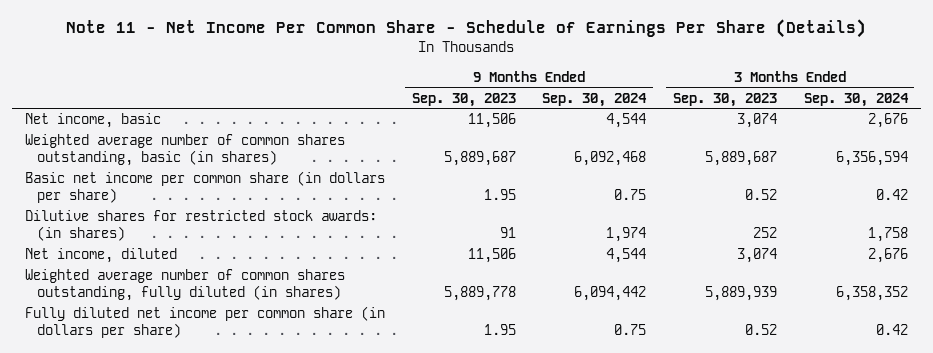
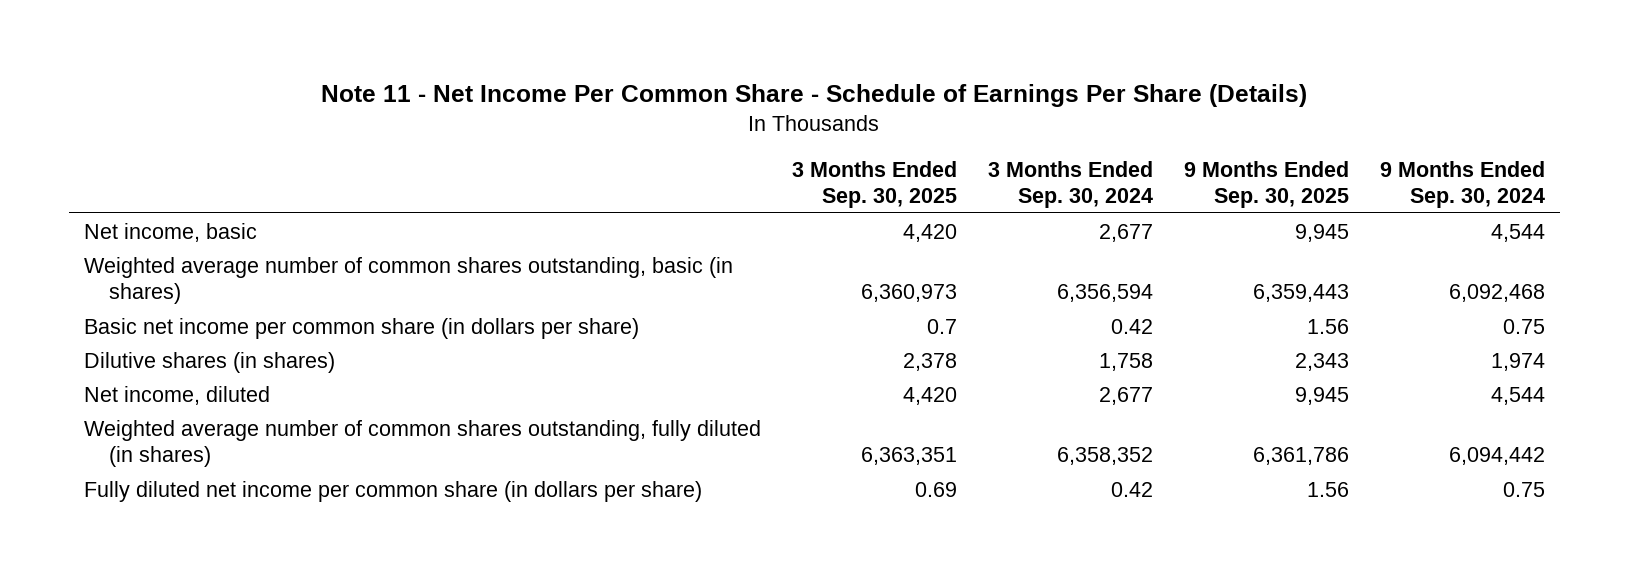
[411,92,516,107] Sep. 30, 2023 -> none
[673,92,778,107] Sep. 30, 2023 -> none
none -> [792,160,958,209] 3 Months Ended Sep. 30, 2025
none -> [1183,160,1349,209] 9 Months Ended Sep. 30, 2025
[867,113,908,129] 2,676 -> [1098,223,1153,242] 2,677
[24,210,377,241] Dilutive shares for restricted stock awards: (in shares) -> [84,351,336,373] Dilutive shares (in shares)
[867,248,908,264] 2,676 -> [1098,386,1153,405] 2,677

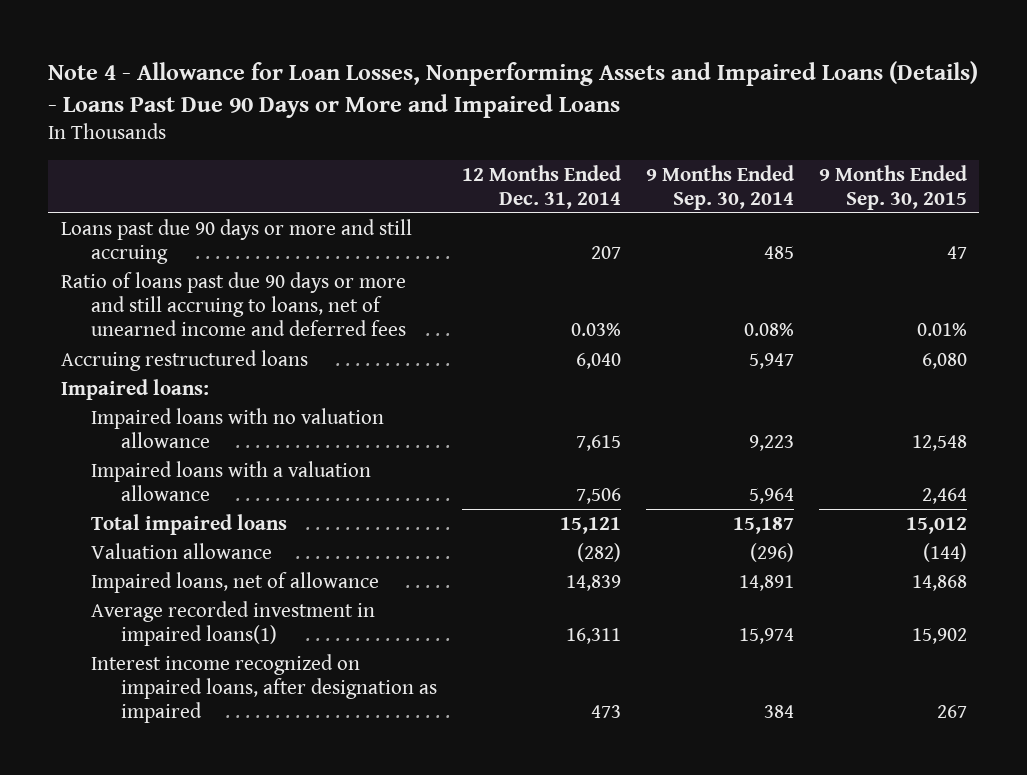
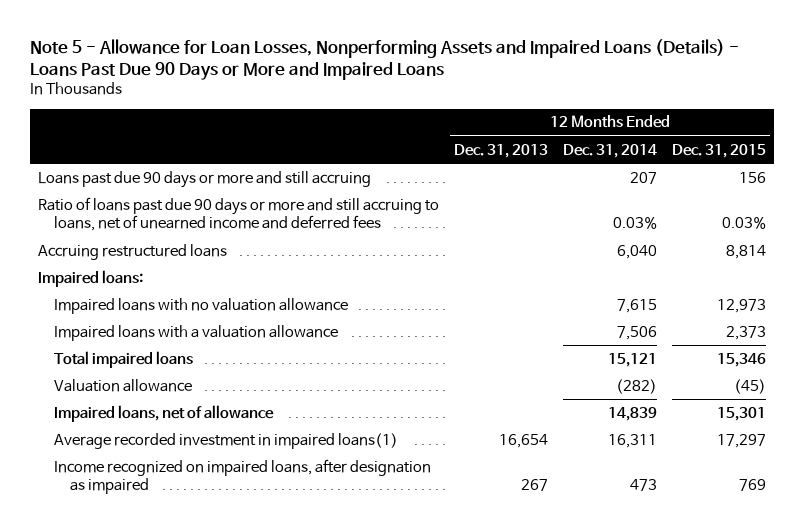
[48,60,979,118] Note 4 - Allowance for Loan Losses, Nonperforming Assets and Impaired Loans (Details) - Loans Past Due 90 Days or More and Impaired Loans -> [30,38,740,80] Note 5 - Allowance for Loan Losses, Nonperforming Assets and Impaired Loans (Details) - Loans Past Due 90 Days or More and Impaired Loans
[645,164,794,210] 9 Months Ended Sep. 30, 2014 -> none
[818,164,967,210] 9 Months Ended Sep. 30, 2015 -> none
none -> [453,143,548,158] Dec. 31, 2013
none -> [672,143,767,158] Dec. 31, 2015
[90,653,438,724] Interest income recognized on impaired loans, after designation as impaired -> [53,458,431,495] Income recognized on impaired loans, after designation as impaired

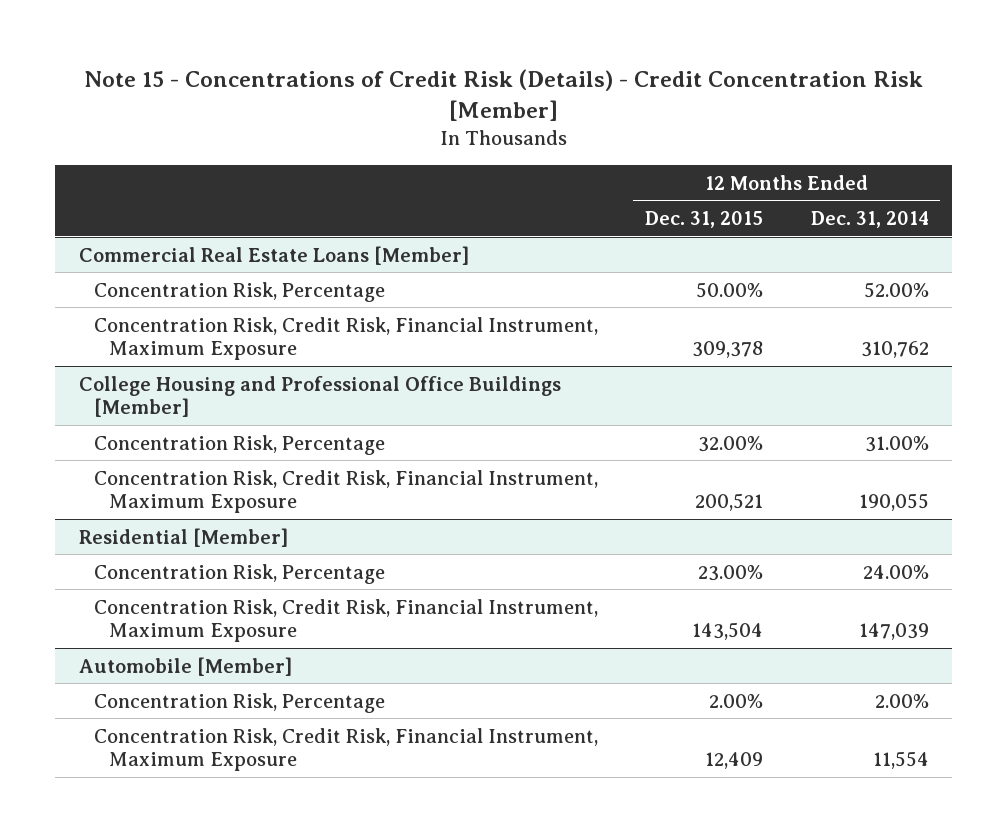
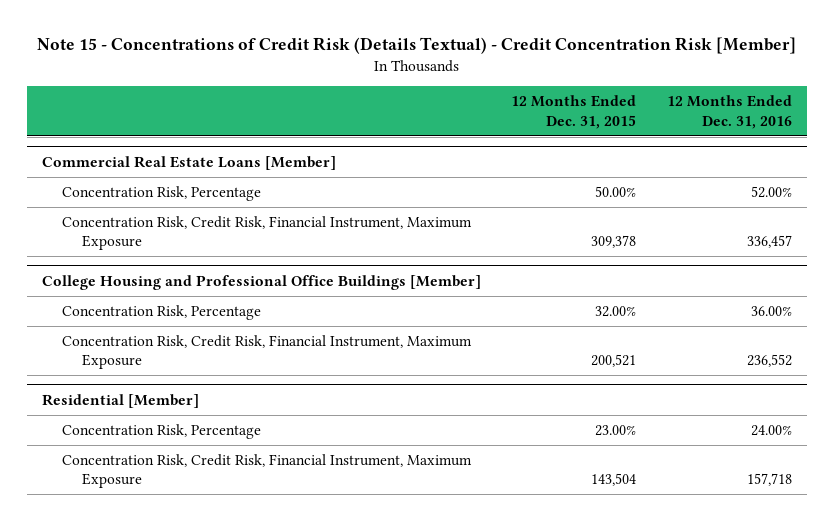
[83,68,923,121] Note 15 - Concentrations of Credit Risk (Details) - Credit Concentration Risk [Member] -> [36,37,796,55] Note 15 - Concentrations of Credit Risk (Details Textual) - Credit Concentration Risk [Member]
[810,211,929,229] Dec. 31, 2014 -> none
none -> [667,95,793,129] 12 Months Ended Dec. 31, 2016
[78,656,292,676] Automobile [Member] -> none
[94,692,386,713] Concentration Risk, Percentage -> none
[94,727,599,772] Concentration Risk, Credit Risk, Financial Instrument, Maximum Exposure -> none

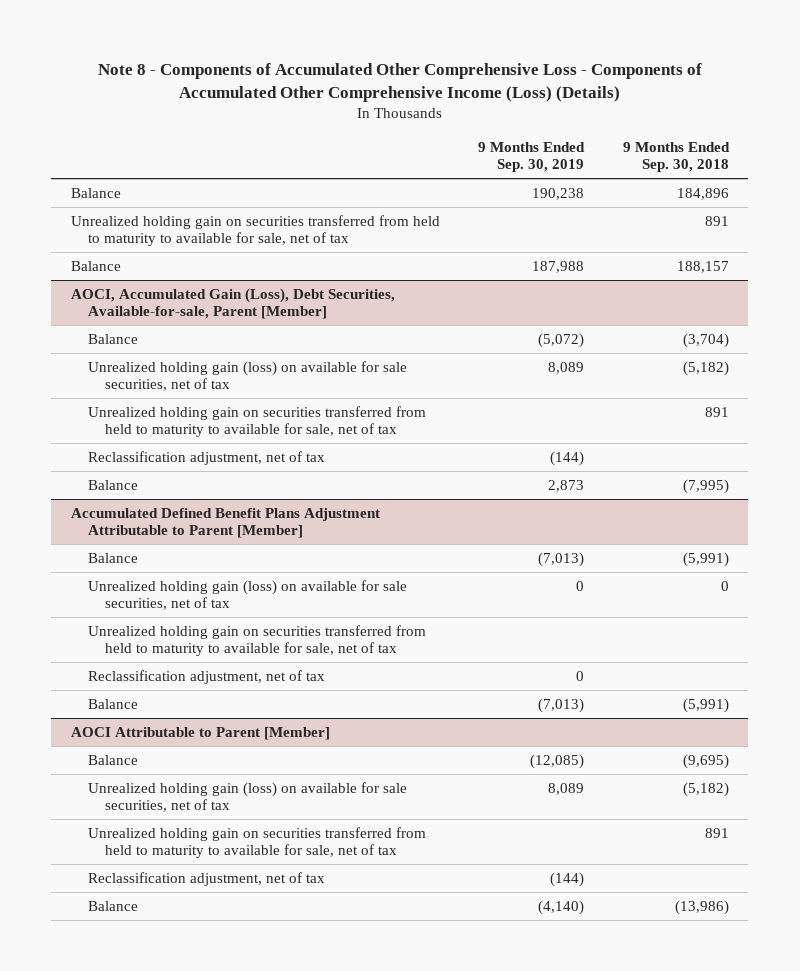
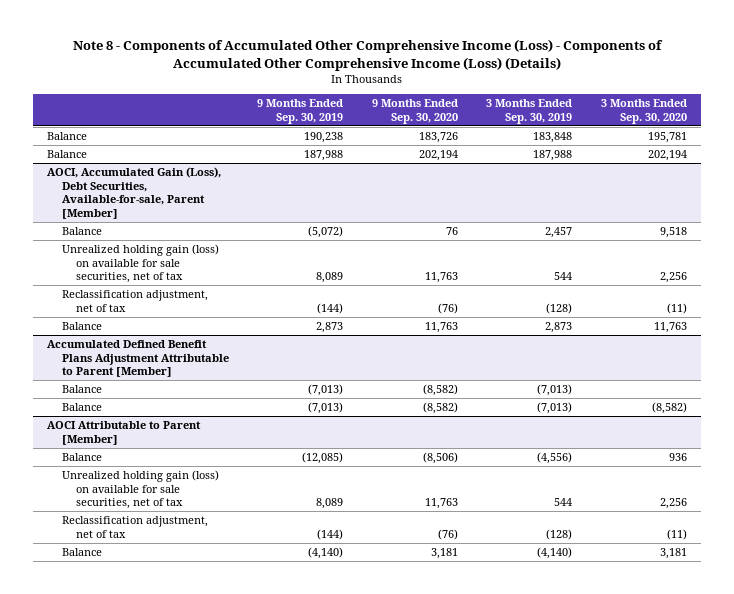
[97,62,702,102] Note 8 - Components of Accumulated Other Comprehensive Loss - Components of Accumulated Other Comprehensive Income (Loss) (Details) -> [72,39,663,71] Note 8 - Components of Accumulated Other Comprehensive Income (Loss) - Components of Accumulated Other Comprehensive Income (Loss) (Details)
[623,141,731,173] 9 Months Ended Sep. 30, 2018 -> none
none -> [371,99,458,124] 9 Months Ended Sep. 30, 2020
none -> [486,99,573,124] 3 Months Ended Sep. 30, 2019
none -> [600,99,687,124] 3 Months Ended Sep. 30, 2020
[70,214,440,247] Unrealized holding gain on securities transferred from held to maturity to available for sale, net of tax -> none
[87,405,426,438] Unrealized holding gain on securities transferred from held to maturity to available for sale, net of tax -> none
[87,579,407,611] Unrealized holding gain (loss) on available for sale securities, net of tax -> none
[87,624,426,657] Unrealized holding gain on securities transferred from held to maturity to available for sale, net of tax -> none
[87,669,325,684] Reclassification adjustment, net of tax -> none
[87,826,426,859] Unrealized holding gain on securities transferred from held to maturity to available for sale, net of tax -> none

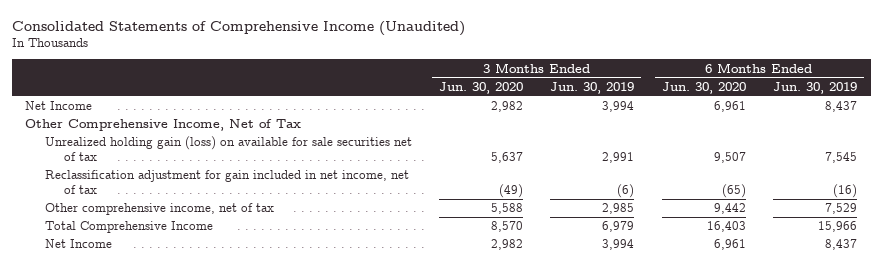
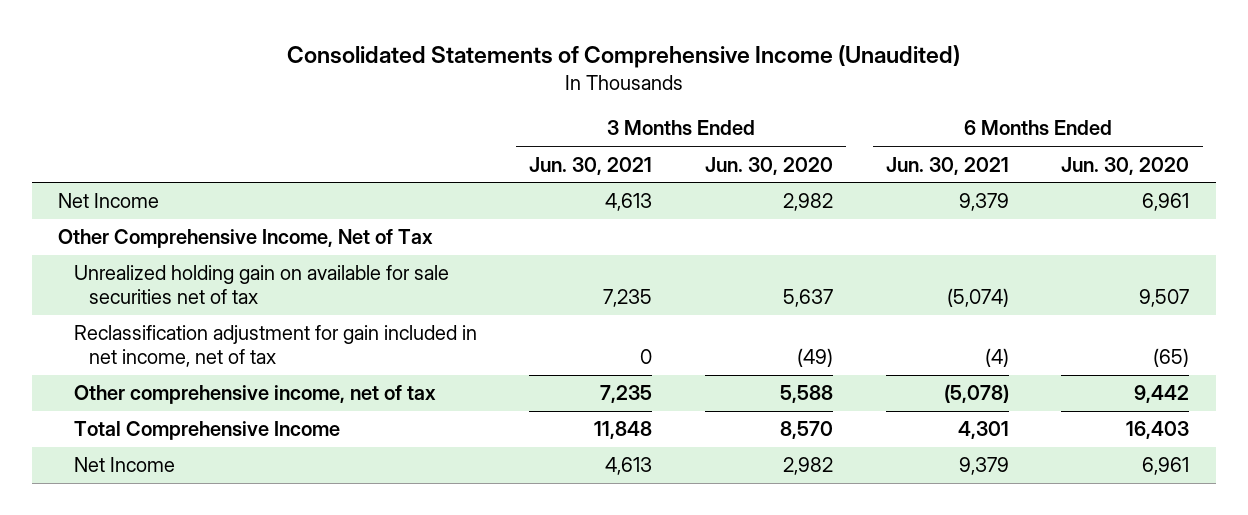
[550,81,635,94] Jun. 30, 2019 -> none
[773,81,858,94] Jun. 30, 2019 -> none
none -> [529,156,653,175] Jun. 30, 2021
none -> [885,156,1009,175] Jun. 30, 2021
[44,136,412,161] Unrealized holding gain (loss) on available for sale securities net of tax -> [73,265,449,305] Unrealized holding gain on available for sale securities net of tax

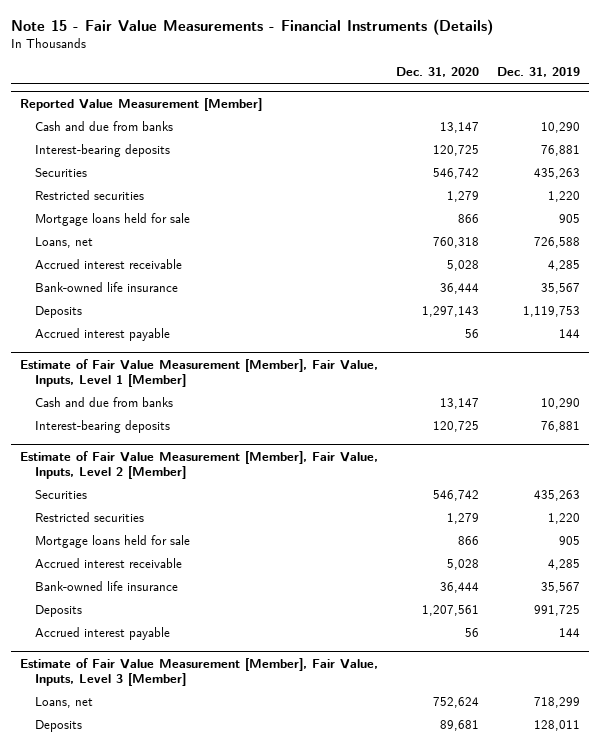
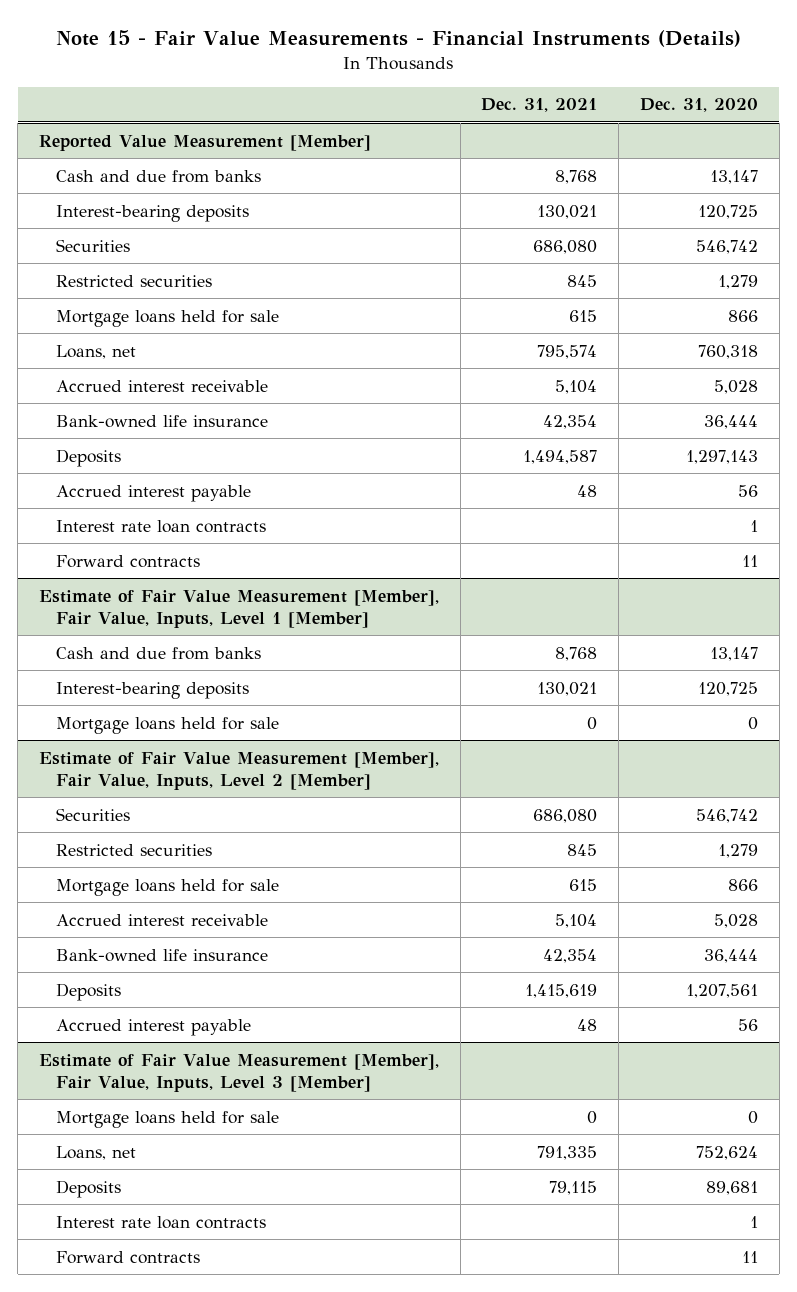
[497,67,581,78] Dec. 31, 2019 -> none
none -> [481,98,598,113] Dec. 31, 2021
none -> [55,519,266,533] Interest rate loan contracts
none -> [55,554,200,568] Forward contracts
none -> [55,716,279,734] Mortgage loans held for sale
none -> [55,1110,279,1128] Mortgage loans held for sale
none -> [55,1215,266,1229] Interest rate loan contracts
none -> [55,1250,200,1264] Forward contracts

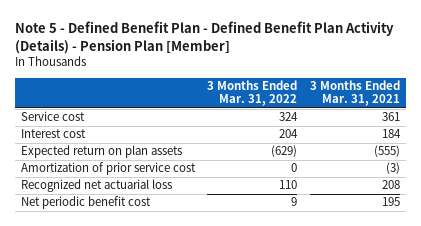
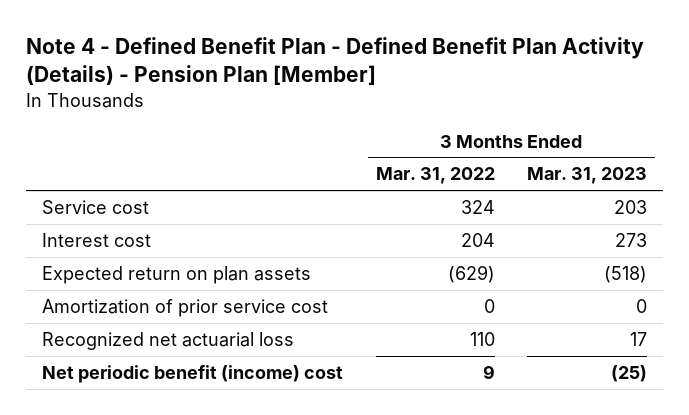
[15,20,395,54] Note 5 - Defined Benefit Plan - Defined Benefit Plan Activity (Details) - Pension Plan [Member] -> [25,37,644,86] Note 4 - Defined Benefit Plan - Defined Benefit Plan Activity (Details) - Pension Plan [Member]
[309,80,400,107] 3 Months Ended Mar. 31, 2021 -> none
none -> [527,167,648,185] Mar. 31, 2023
[21,196,152,210] Net periodic benefit cost -> [42,364,344,383] Net periodic benefit (income) cost

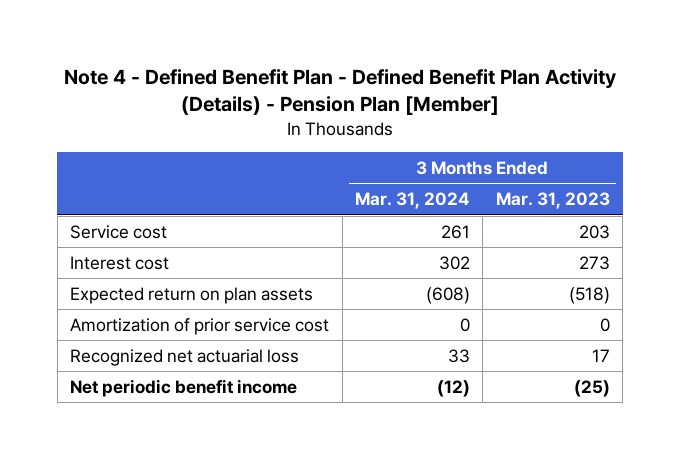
[375,167,495,185] Mar. 31, 2022 -> none
none -> [354,192,470,210] Mar. 31, 2024
[42,364,344,383] Net periodic benefit (income) cost -> [70,378,298,397] Net periodic benefit income

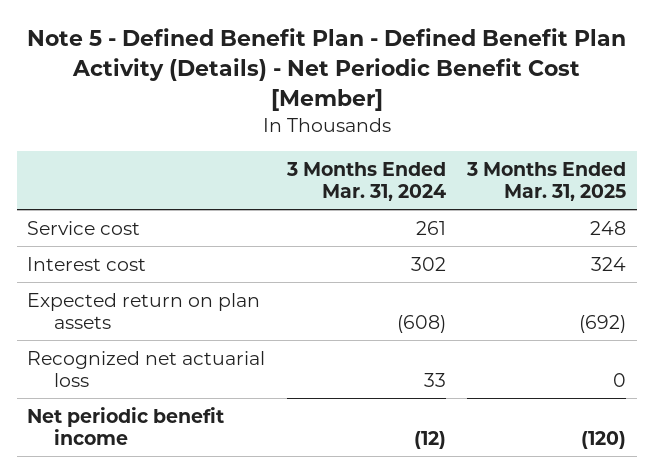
[63,69,616,116] Note 4 - Defined Benefit Plan - Defined Benefit Plan Activity (Details) - Pension Plan [Member] -> [26,28,626,111] Note 5 - Defined Benefit Plan - Defined Benefit Plan Activity (Details) - Net Periodic Benefit Cost [Member]
[495,192,610,210] Mar. 31, 2023 -> none
none -> [466,161,627,201] 3 Months Ended Mar. 31, 2025
[70,317,330,335] Amortization of prior service cost -> none

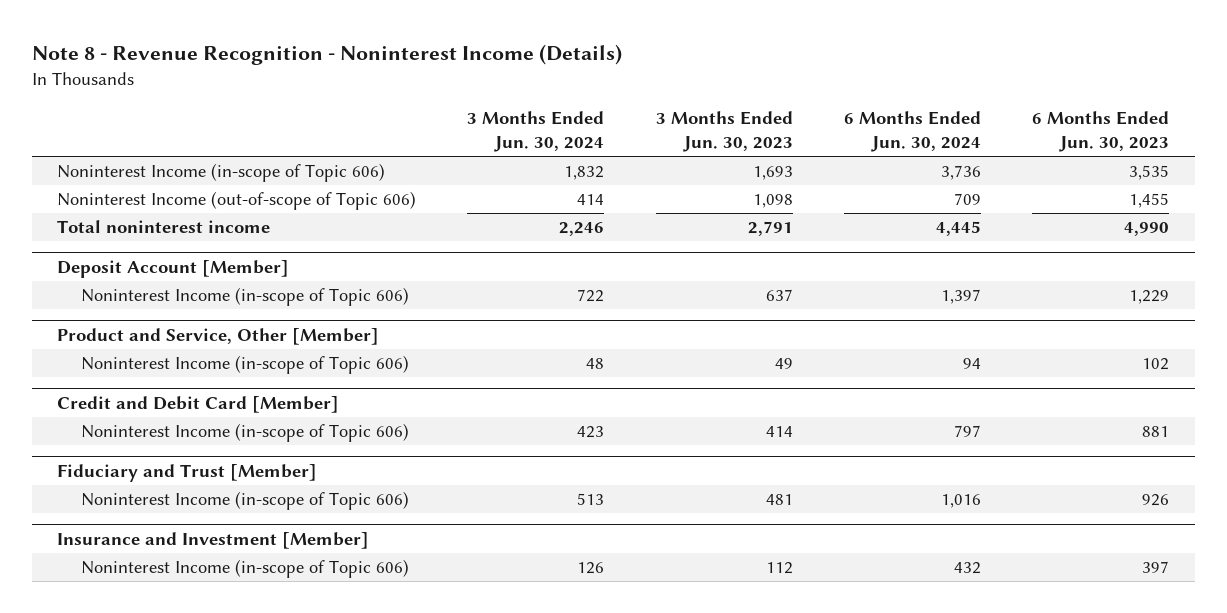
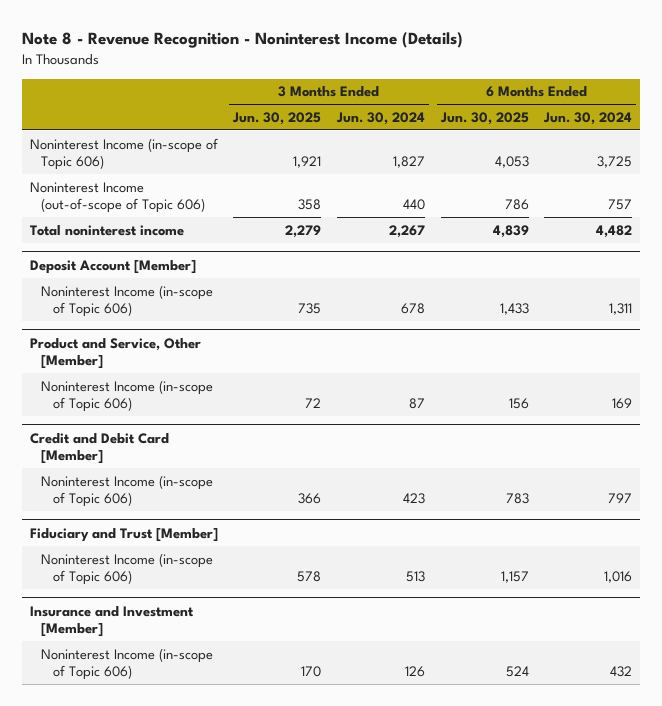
[655,111,793,152] 3 Months Ended Jun. 30, 2023 -> none
[1032,111,1170,152] 6 Months Ended Jun. 30, 2023 -> none
none -> [232,111,322,125] Jun. 30, 2025
none -> [439,111,529,125] Jun. 30, 2025
[564,166,605,181] 1,832 -> [393,156,426,169] 1,827
[941,165,982,181] 3,736 -> [597,156,633,169] 3,725
[577,194,605,206] 414 -> [403,199,426,211] 440
[954,193,982,206] 709 -> [608,199,633,211] 757
[559,222,605,237] 2,246 -> [389,224,426,238] 2,267
[936,221,982,237] 4,445 -> [596,224,633,238] 4,482
[577,289,605,303] 722 -> [401,303,426,315] 678
[941,289,982,305] 1,397 -> [609,303,633,316] 1,311
[586,358,605,370] 48 -> [409,398,426,410] 87
[963,358,982,370] 94 -> [612,398,633,410] 169

